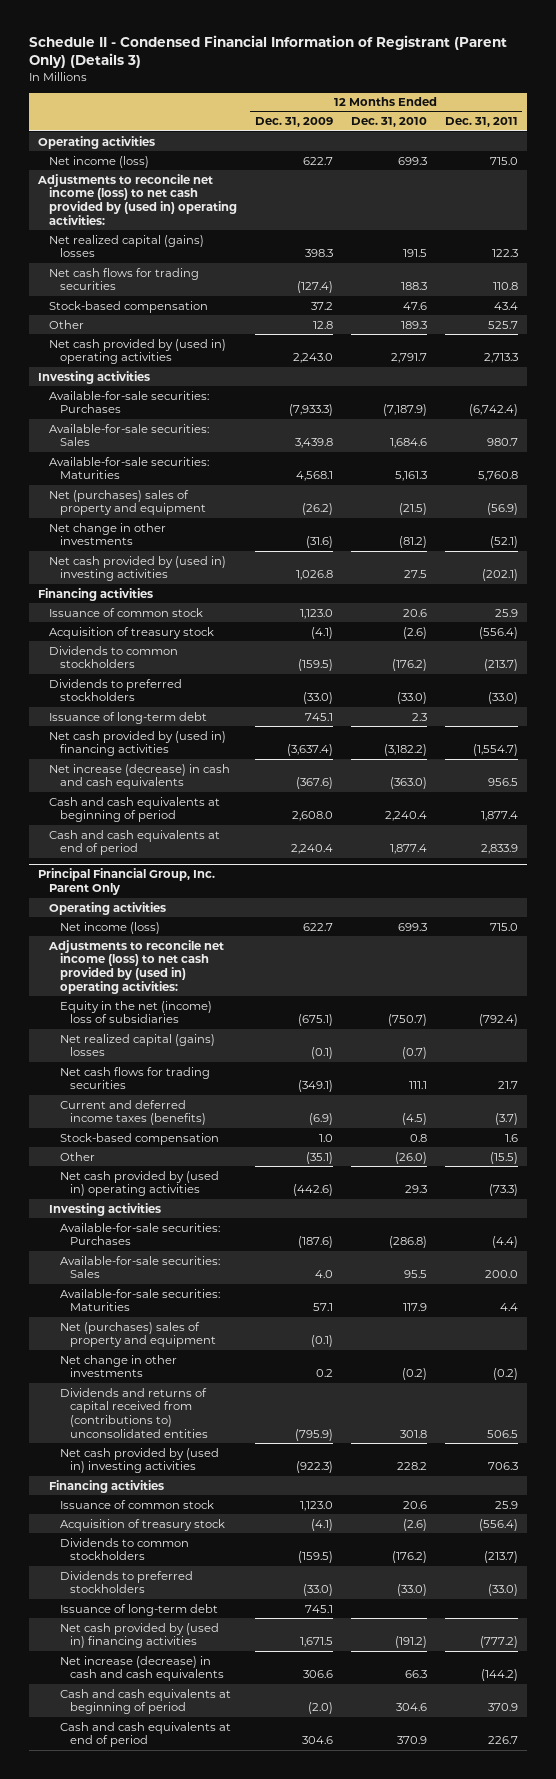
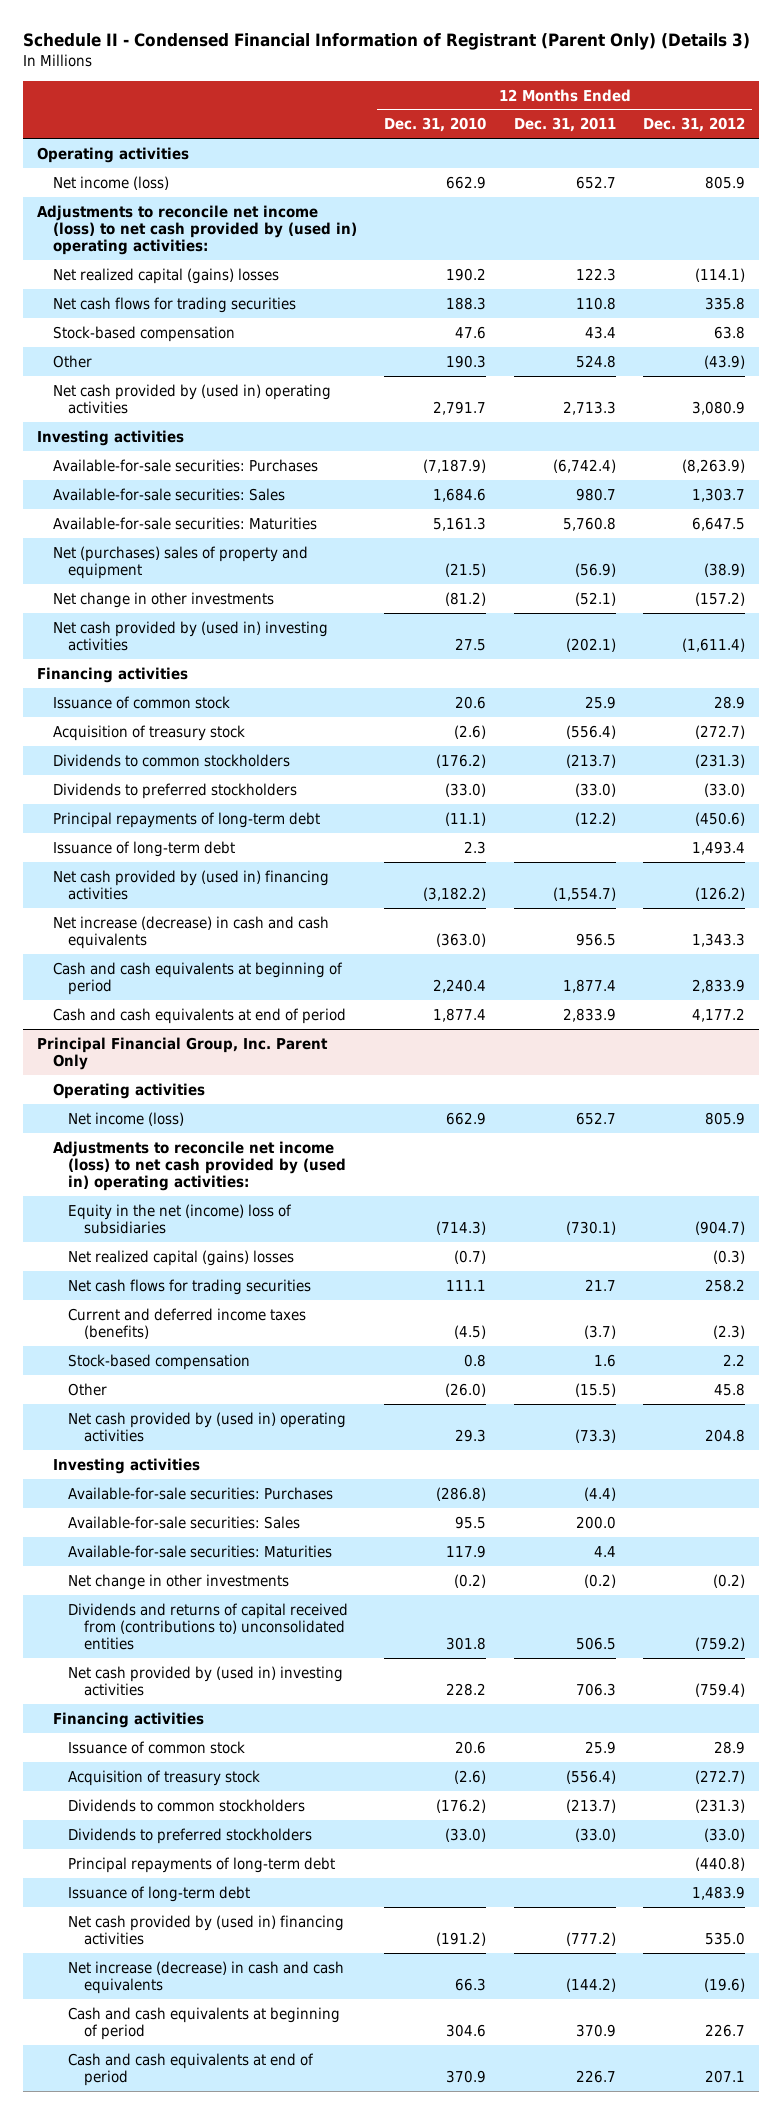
[254,117,333,128] Dec. 31, 2009 -> none
none -> [643,117,746,133] Dec. 31, 2012
[397,156,427,165] 699.3 -> [446,175,487,189] 662.9
[489,156,518,165] 715.0 -> [575,175,616,189] 652.7
[402,249,427,258] 191.5 -> [446,267,487,281] 190.2
[400,320,427,329] 189.3 -> [446,354,487,368] 190.3
[487,320,518,329] 525.7 -> [575,354,616,368] 524.8
none -> [52,811,320,828] Principal repayments of long-term debt
[397,922,427,931] 699.3 -> [446,1111,487,1125] 662.9
[489,922,518,931] 715.0 -> [575,1111,616,1125] 652.7
[387,1014,427,1027] (750.7) -> [436,1220,487,1235] (714.3)
[478,1014,518,1027] (792.4) -> [565,1220,616,1235] (730.1)
[59,1321,217,1348] Net (purchases) sales of property and equipment -> none
none -> [68,1856,336,1873] Principal repayments of long-term debt

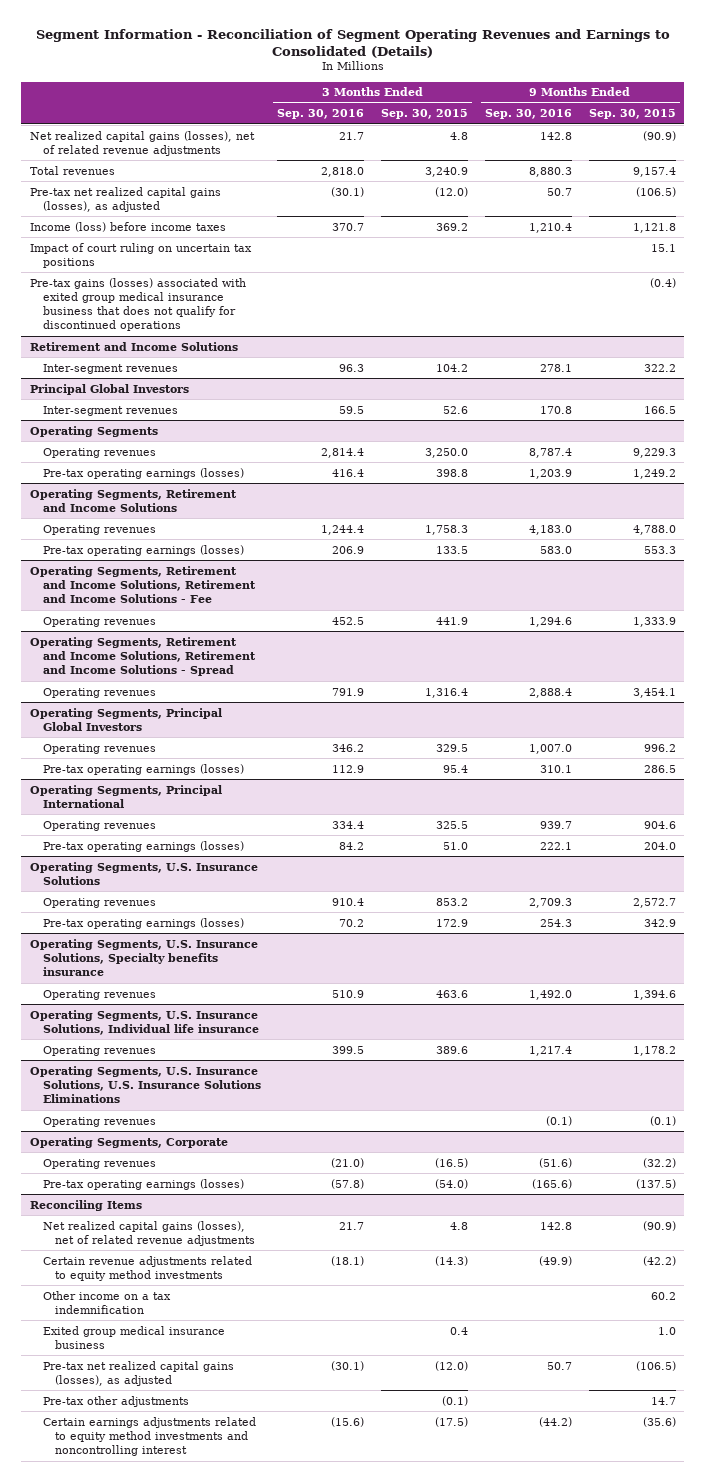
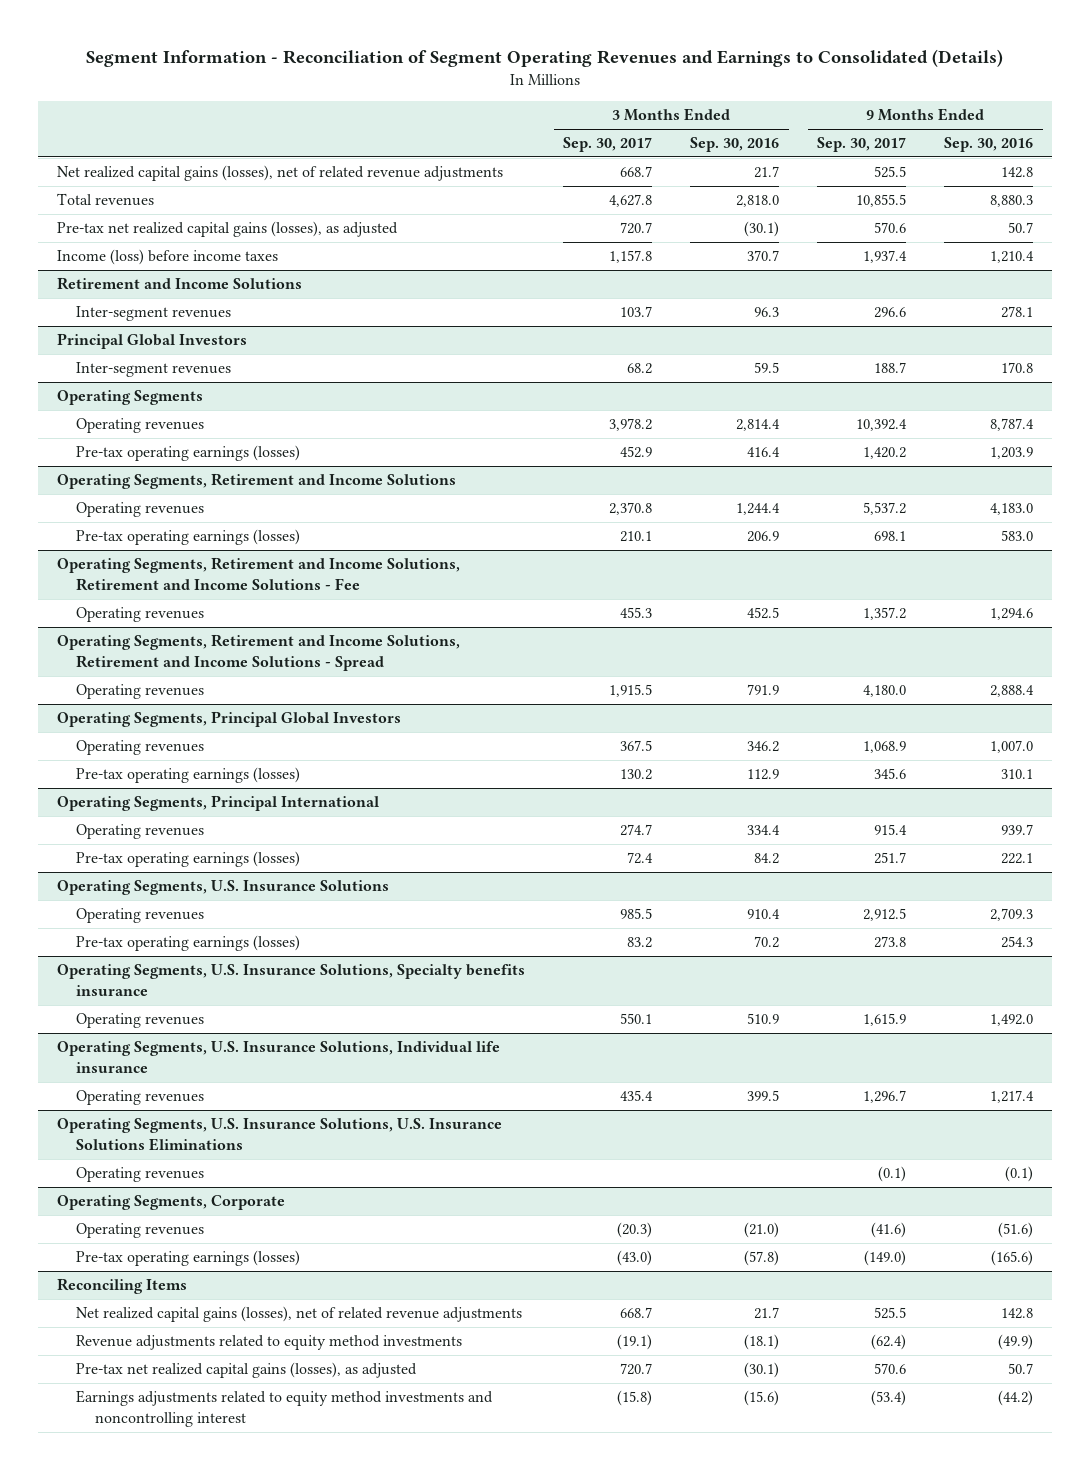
[381,109,469,120] Sep. 30, 2015 -> none
[588,109,676,120] Sep. 30, 2015 -> none
none -> [563,137,653,153] Sep. 30, 2017
none -> [817,137,907,153] Sep. 30, 2017
[29,242,252,268] Impact of court ruling on uncertain tax positions -> none
[29,277,246,332] Pre-tax gains (losses) associated with exited group medical insurance business that does not qualify for discontinued operations -> none
[42,1290,171,1314] Other income on a tax indemnification -> none
[42,1325,225,1349] Exited group medical insurance business -> none
[42,1255,252,1281] Certain revenue adjustments related to equity method investments -> [76,1335,463,1351] Revenue adjustments related to equity method investments
[42,1395,189,1407] Pre-tax other adjustments -> none
[42,1416,256,1457] Certain earnings adjustments related to equity method investments and noncontrolling interest -> [76,1390,494,1428] Earnings adjustments related to equity method investments and noncontrolling interest

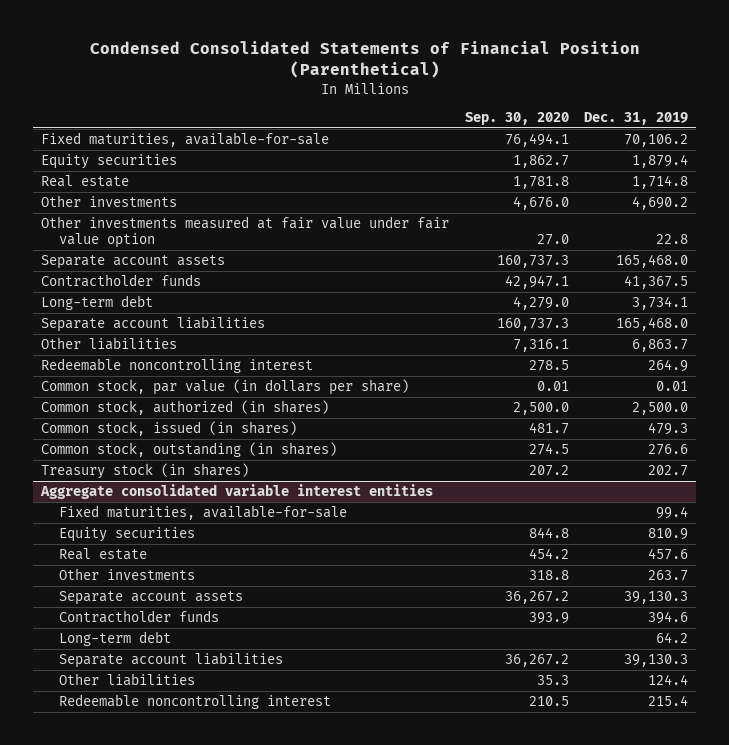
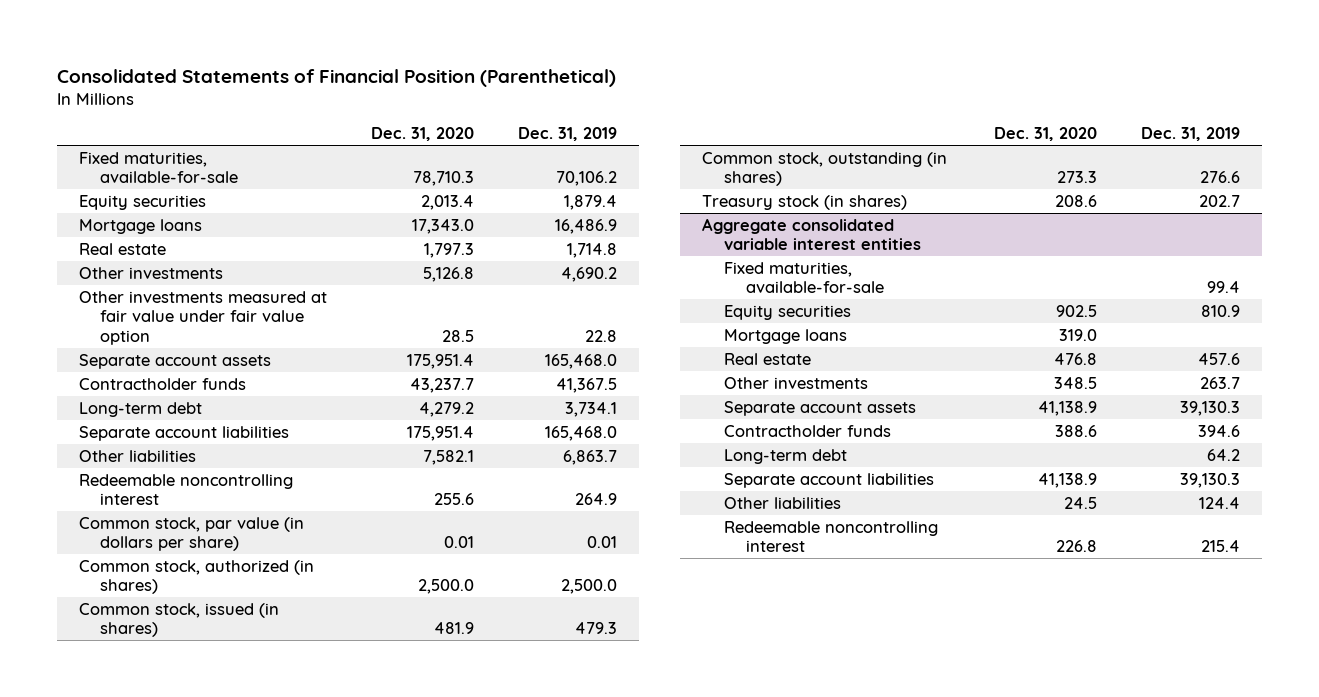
[89,41,640,79] Condensed Consolidated Statements of Financial Position (Parenthetical) -> [56,68,616,87] Consolidated Statements of Financial Position (Parenthetical)
[464,112,569,126] Sep. 30, 2020 -> none
none -> [370,127,474,142] Dec. 31, 2020
none -> [78,218,202,234] Mortgage loans
none -> [723,328,847,344] Mortgage loans

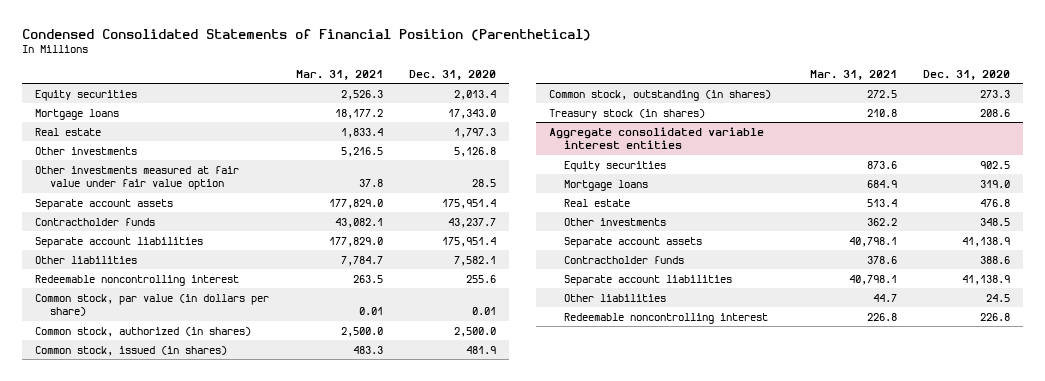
[56,68,616,87] Consolidated Statements of Financial Position (Parenthetical) -> [22,28,592,41] Condensed Consolidated Statements of Financial Position (Parenthetical)
[517,127,617,142] Dec. 31, 2019 -> none
none -> [295,69,383,80] Mar. 31, 2021
[78,151,239,184] Fixed maturities, available-for-sale -> none
[78,401,202,417] Long-term debt -> none
[723,261,884,294] Fixed maturities, available-for-sale -> none
[723,448,847,464] Long-term debt -> none

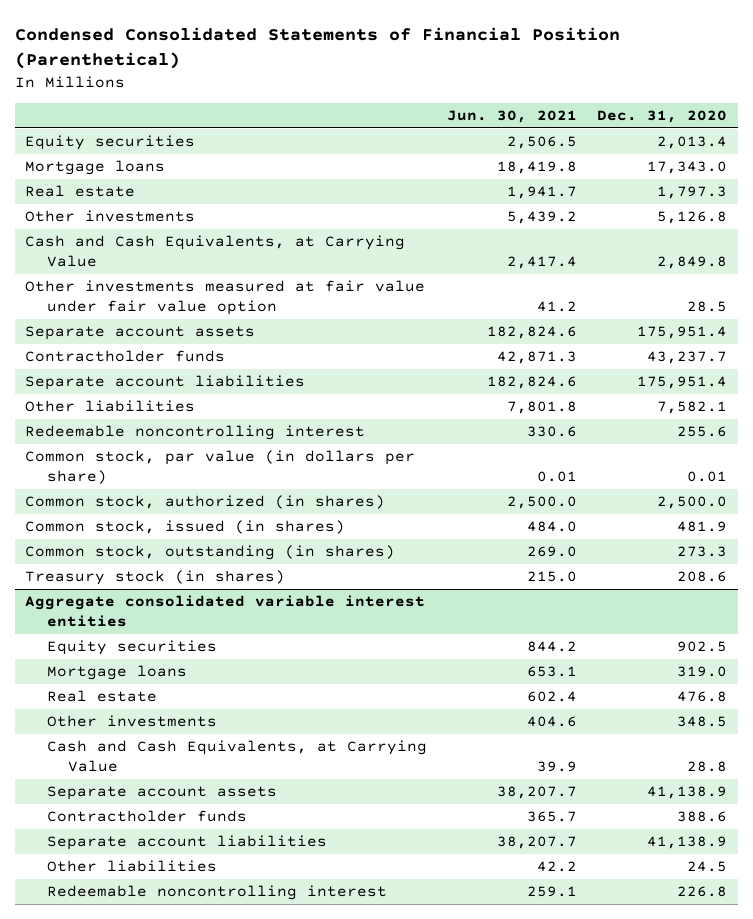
[295,69,383,80] Mar. 31, 2021 -> none
none -> [446,110,577,124] Jun. 30, 2021
none -> [25,235,406,268] Cash and Cash Equivalents, at Carrying Value
none -> [46,740,427,773] Cash and Cash Equivalents, at Carrying Value

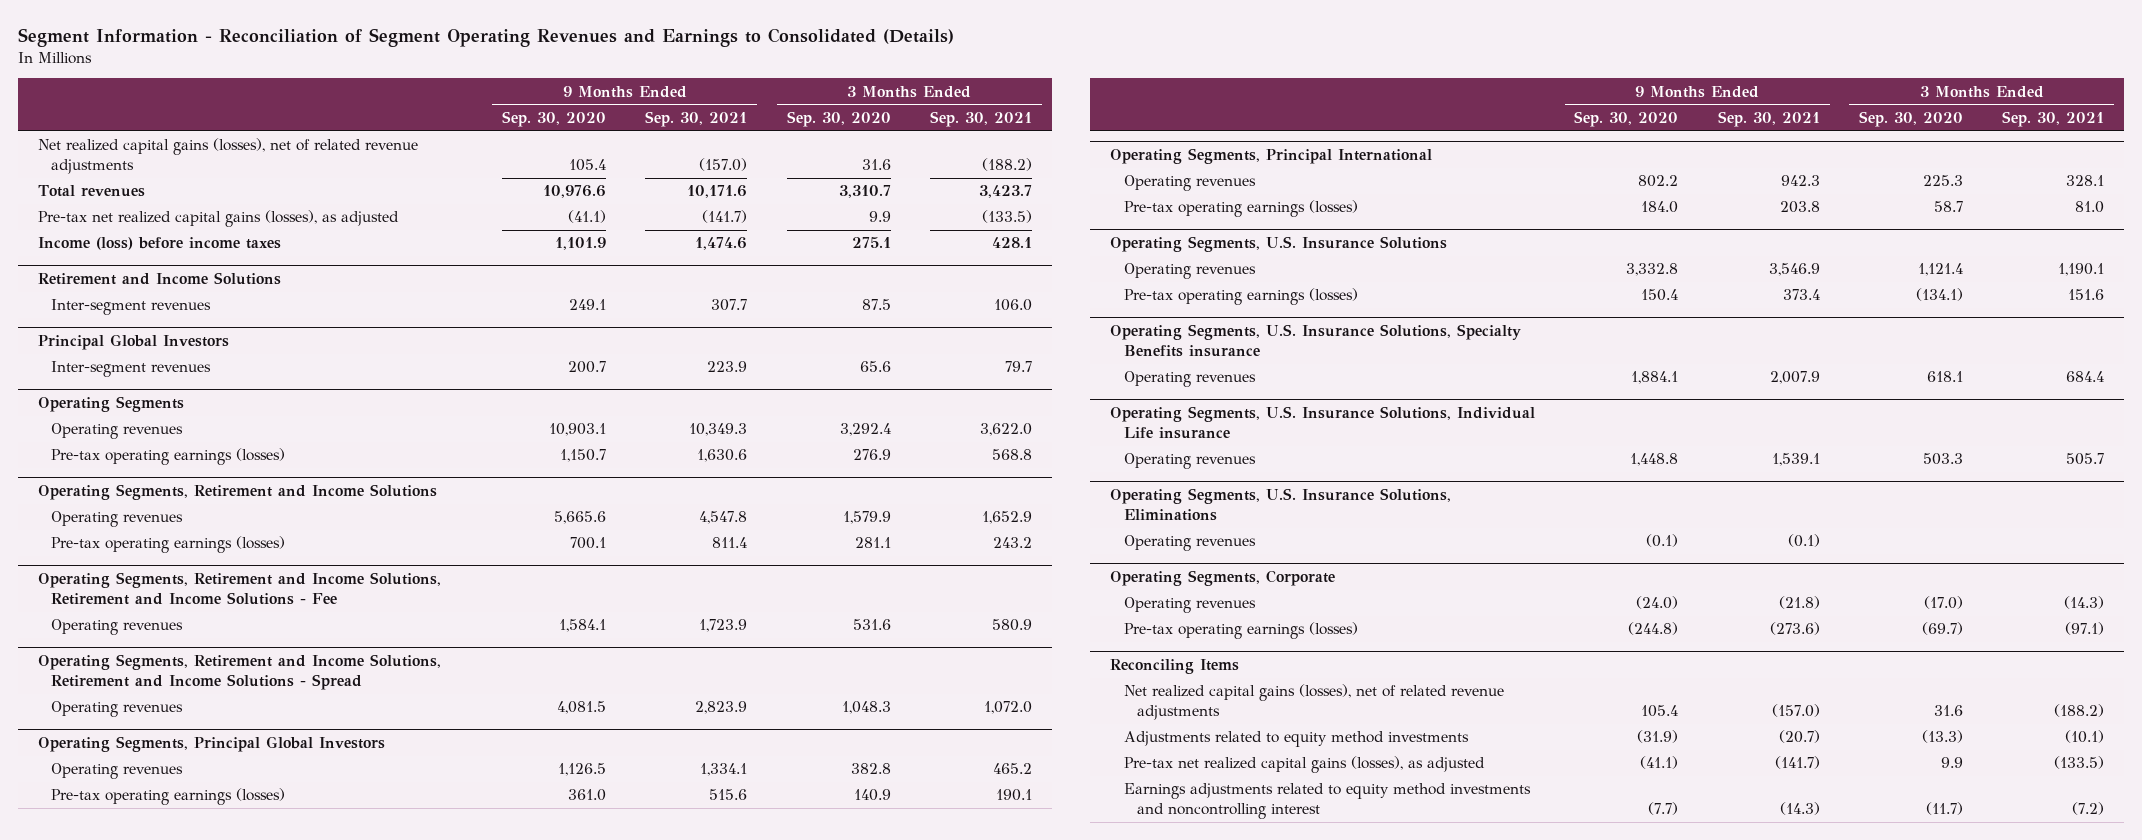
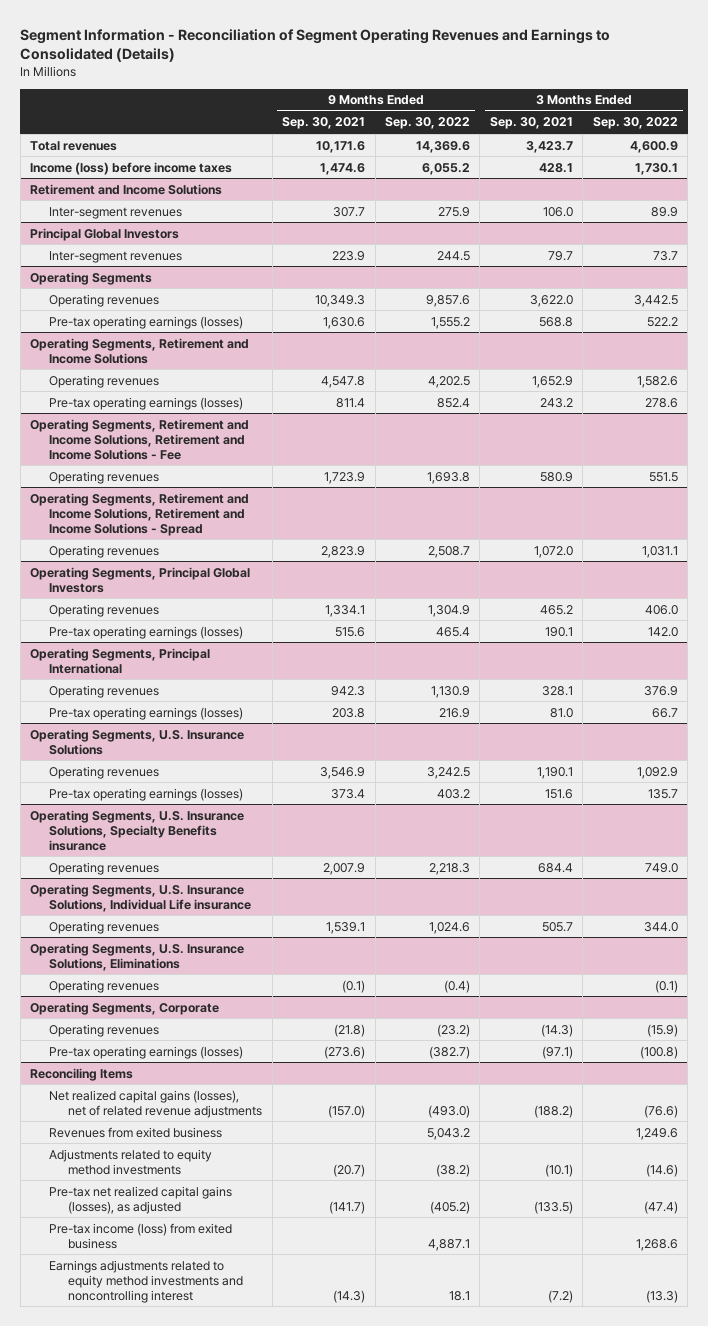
[501,111,606,128] Sep. 30, 2020 -> none
[786,111,891,128] Sep. 30, 2020 -> none
none -> [385,117,471,130] Sep. 30, 2022
none -> [592,117,678,130] Sep. 30, 2022
[37,138,418,175] Net realized capital gains (losses), net of related revenue adjustments -> none
[37,210,399,228] Pre-tax net realized capital gains (losses), as adjusted -> none
none -> [49,1126,223,1138] Revenues from exited business
none -> [49,1222,233,1249] Pre-tax income (loss) from exited business

